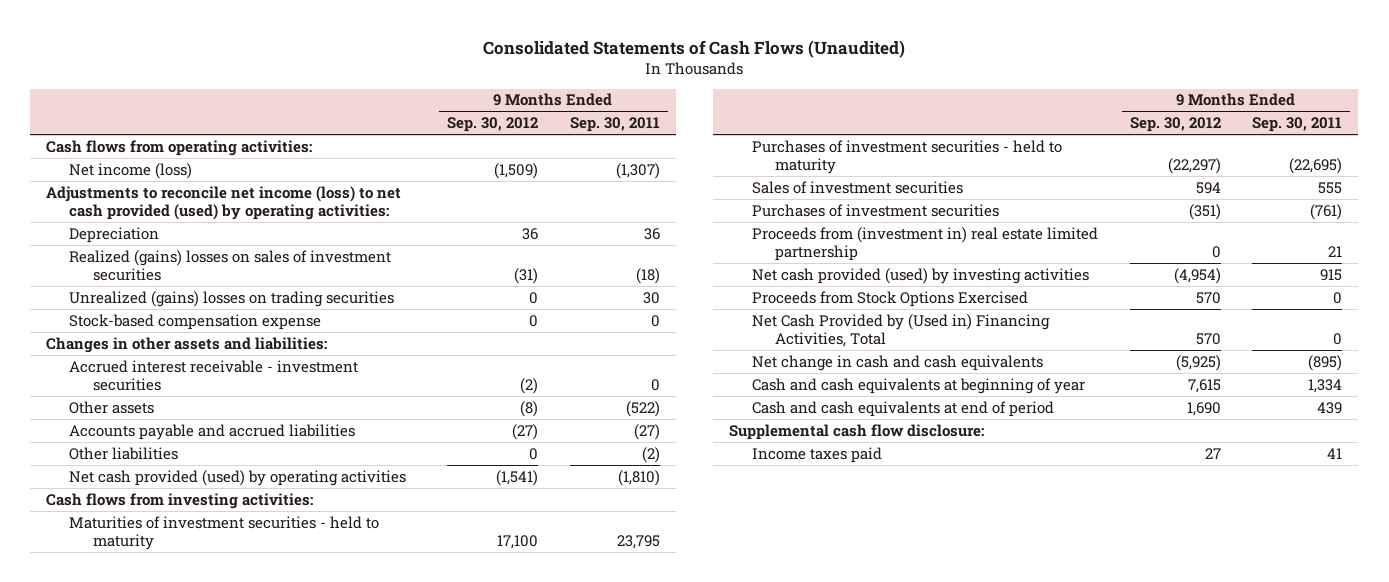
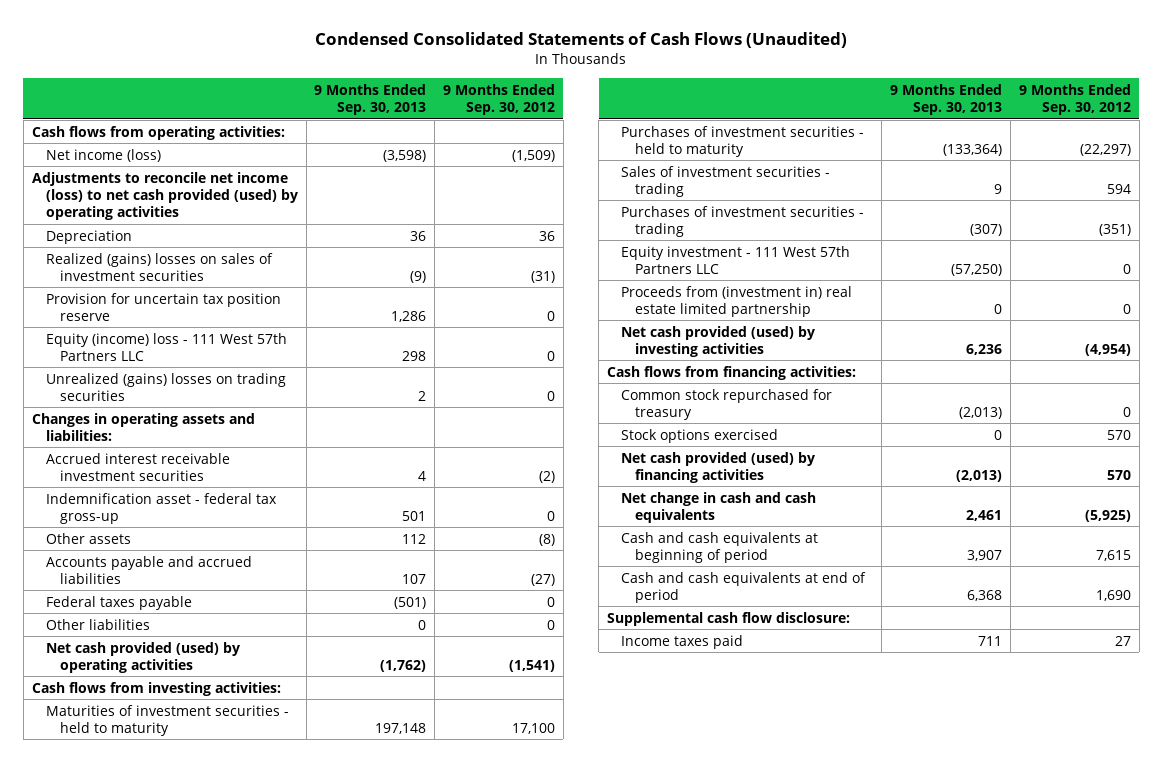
[483,39,906,58] Consolidated Statements of Cash Flows (Unaudited) -> [315,32,848,49] Condensed Consolidated Statements of Cash Flows (Unaudited)
[569,117,660,133] Sep. 30, 2011 -> none
none -> [314,84,427,116] 9 Months Ended Sep. 30, 2013
[46,185,402,220] Adjustments to reconcile net income (loss) to net cash provided (used) by operating activities: -> [31,171,298,220] Adjustments to reconcile net income (loss) to net cash provided (used) by operating activities
none -> [45,292,281,321] Provision for uncertain tax position reserve
none -> [45,332,287,361] Equity (income) loss - 111 West 57th Partners LLC
[69,313,322,330] Stock-based compensation expense -> none
[46,336,328,353] Changes in other assets and liabilities: -> [31,412,255,441] Changes in operating assets and liabilities:
[69,359,359,391] Accrued interest receivable - investment securities -> [45,452,230,481] Accrued interest receivable investment securities
none -> [45,492,277,524] Indemnification asset - federal tax gross-up
none -> [45,595,192,610] Federal taxes payable
[751,180,963,194] Sales of investment securities -> [621,165,831,197] Sales of investment securities - trading
[751,203,999,217] Purchases of investment securities -> [621,205,865,237] Purchases of investment securities - trading
none -> [621,245,851,274] Equity investment - 111 West 57th Partners LLC
none -> [607,365,857,380] Cash flows from financing activities:
none -> [621,388,833,420] Common stock repurchased for treasury
[751,290,1028,307] Proceeds from Stock Options Exercised -> [621,428,779,443] Stock options exercised
[751,313,1050,347] Net Cash Provided by (Used in) Financing Activities, Total -> [621,451,816,483] Net cash provided (used) by financing activities
[751,377,1085,394] Cash and cash equivalents at beginning of year -> [621,531,819,563] Cash and cash equivalents at beginning of period

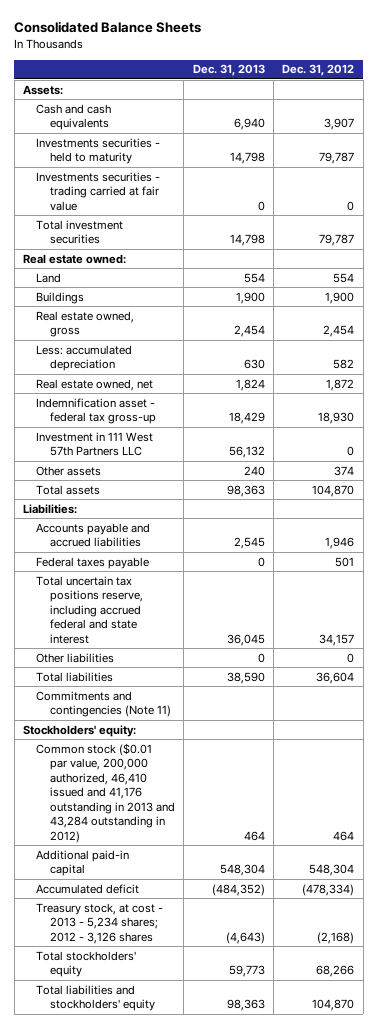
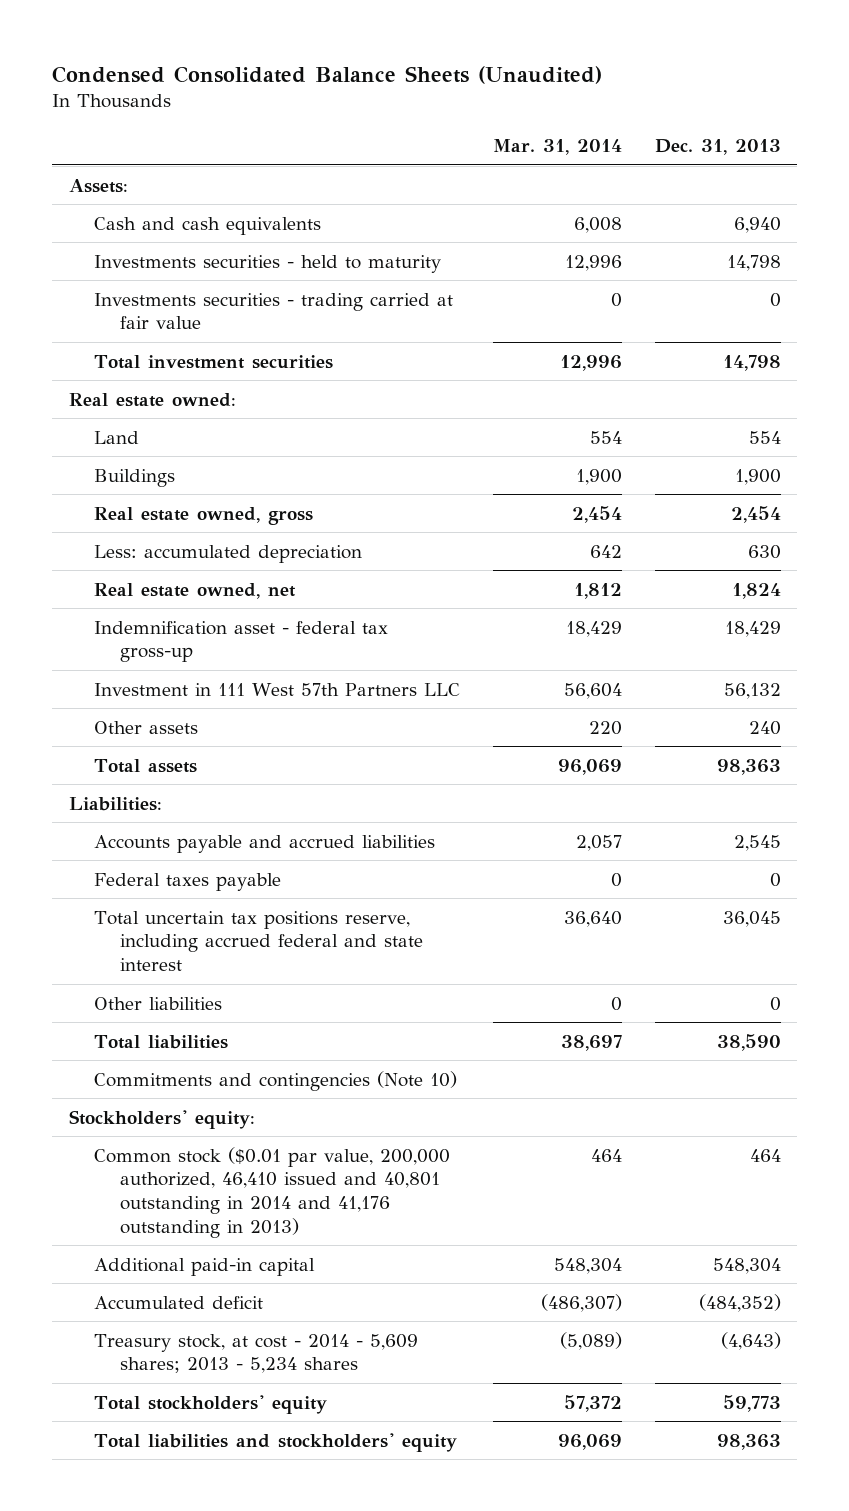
[14,21,202,34] Consolidated Balance Sheets -> [52,65,603,84] Condensed Consolidated Balance Sheets (Unaudited)
[282,64,355,77] Dec. 31, 2012 -> none
none -> [492,139,622,156] Mar. 31, 2014
[36,690,172,718] Commitments and contingencies (Note 11) -> [94,1070,458,1091] Commitments and contingencies (Note 10)
[36,742,176,844] Common stock ($0.01 par value, 200,000 authorized, 46,410 issued and 41,176 outstanding in 2013 and 43,284 outstanding in 2012) -> [94,1146,451,1238] Common stock ($0.01 par value, 200,000 authorized, 46,410 issued and 40,801 outstanding in 2014 and 41,176 outstanding in 2013)
[36,902,164,944] Treasury stock, at cost - 2013 - 5,234 shares; 2012 - 3,126 shares -> [94,1333,419,1374] Treasury stock, at cost - 2014 - 5,609 shares; 2013 - 5,234 shares

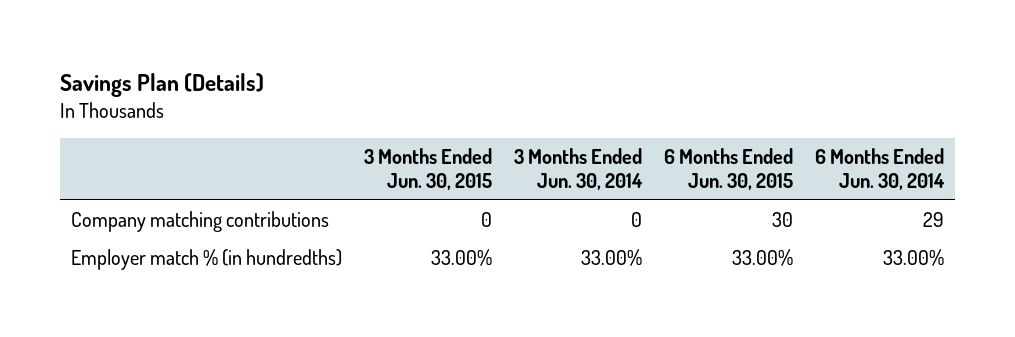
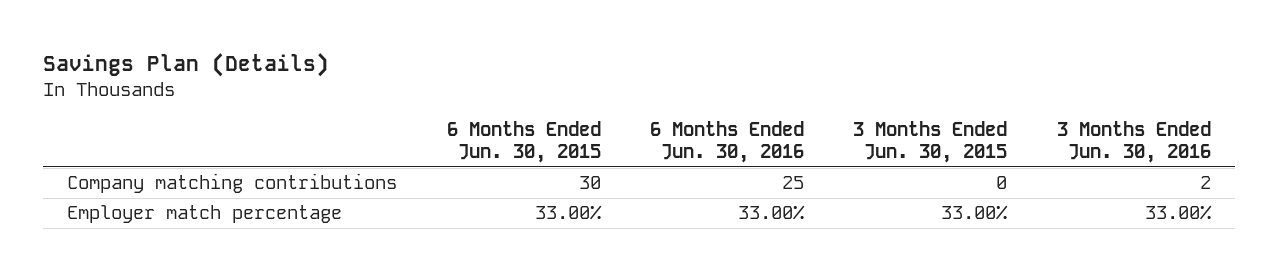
[513,147,643,190] 3 Months Ended Jun. 30, 2014 -> none
[814,147,945,190] 6 Months Ended Jun. 30, 2014 -> none
none -> [649,120,804,164] 6 Months Ended Jun. 30, 2016
none -> [1056,120,1211,164] 3 Months Ended Jun. 30, 2016
[71,249,343,271] Employer match % (in hundredths) -> [67,205,343,224] Employer match percentage

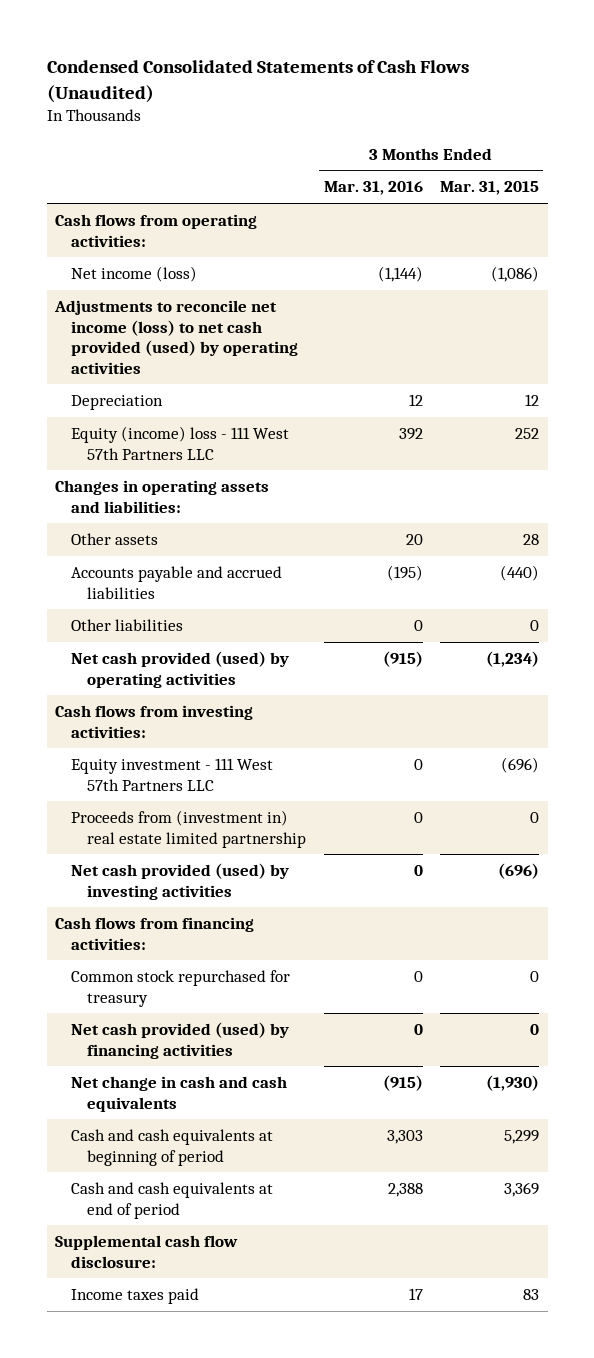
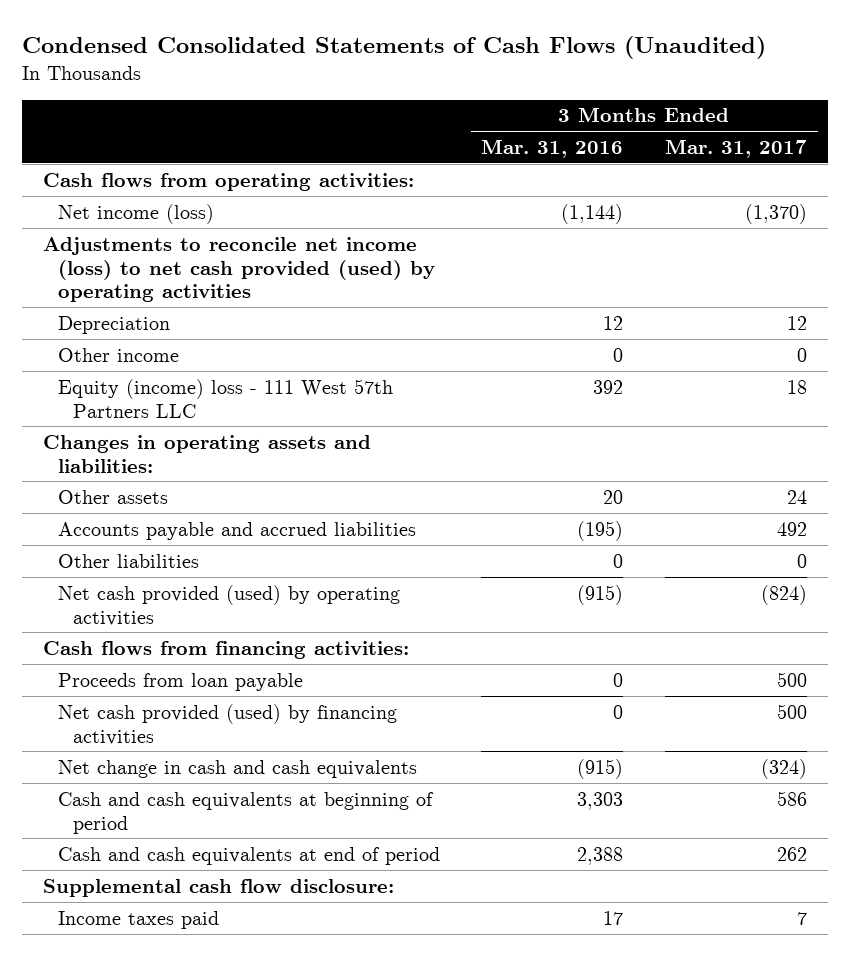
[440,181,540,196] Mar. 31, 2015 -> none
none -> [665,138,808,158] Mar. 31, 2017
none -> [57,347,179,362] Other income
[55,704,254,738] Cash flows from investing activities: -> none
[71,757,274,791] Equity investment - 111 West 57th Partners LLC -> none
[71,809,307,848] Proceeds from (investment in) real estate limited partnership -> none
[71,862,290,900] Net cash provided (used) by investing activities -> none
[71,969,291,1007] Common stock repurchased for treasury -> none
none -> [57,672,303,691] Proceeds from loan payable

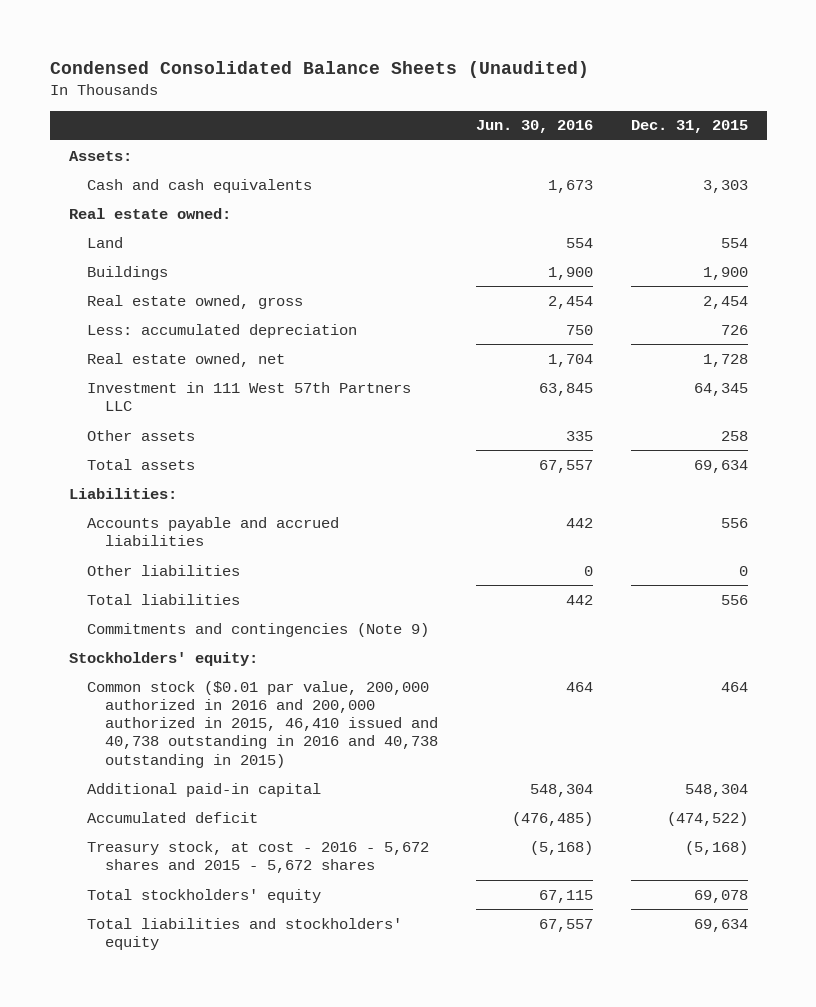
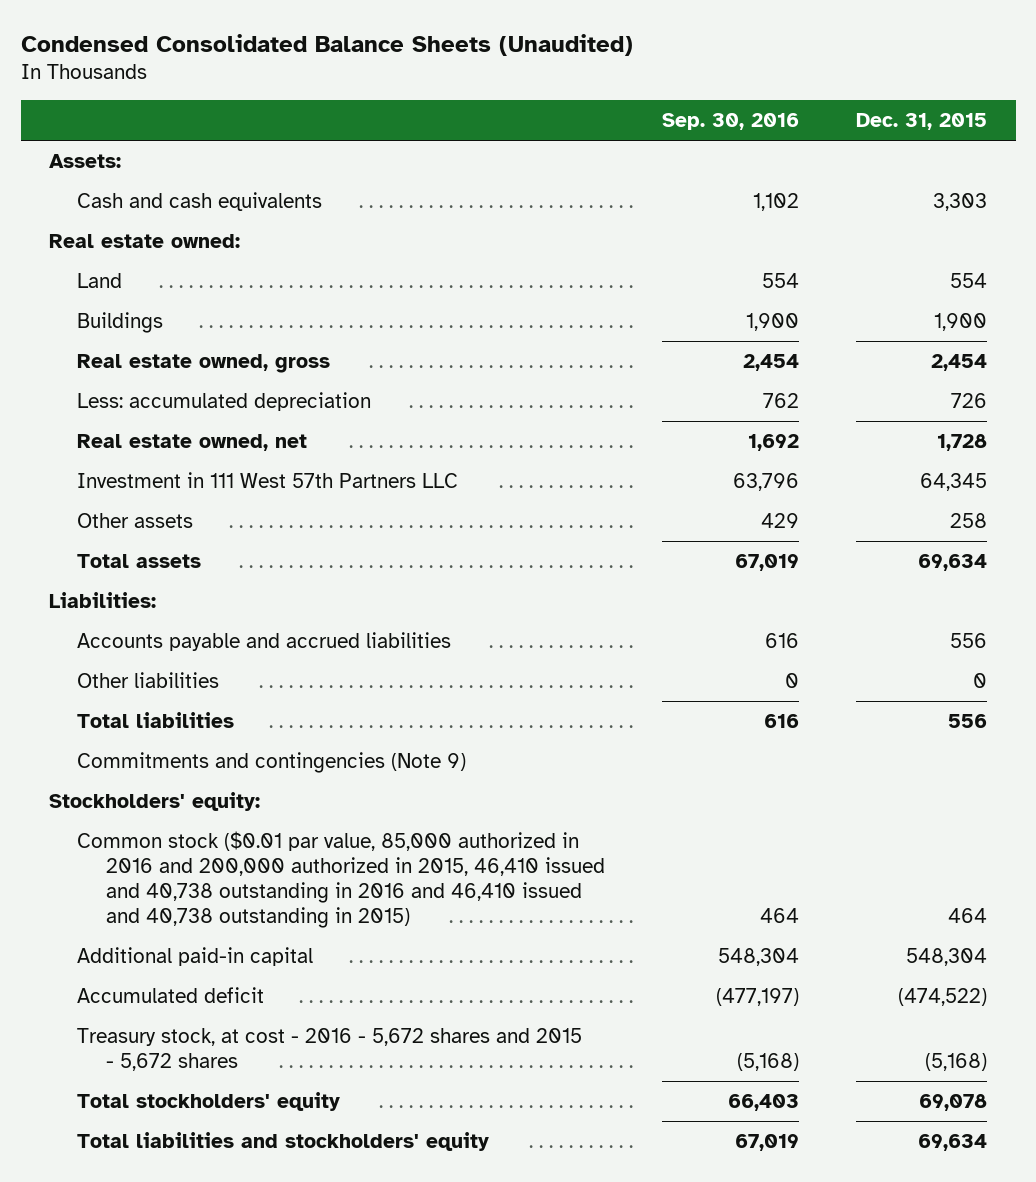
[475,120,593,134] Jun. 30, 2016 -> none
none -> [661,112,799,130] Sep. 30, 2016
[86,680,438,768] Common stock ($0.01 par value, 200,000 authorized in 2016 and 200,000 authorized in 2015, 46,410 issued and 40,738 outstanding in 2016 and 40,738 outstanding in 2015) -> [77,831,605,928] Common stock ($0.01 par value, 85,000 authorized in 2016 and 200,000 authorized in 2015, 46,410 issued and 40,738 outstanding in 2016 and 46,410 issued and 40,738 outstanding in 2015)

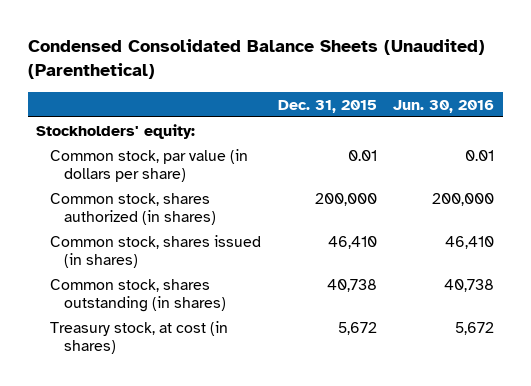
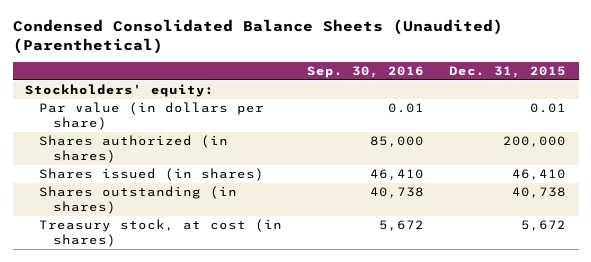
[393,99,495,113] Jun. 30, 2016 -> none
none -> [307,66,425,79] Sep. 30, 2016
[50,148,249,182] Common stock, par value (in dollars per share) -> [38,102,264,130] Par value (in dollars per share)
[50,192,216,225] Common stock, shares authorized (in shares) -> [38,135,228,163] Shares authorized (in shares)
[50,234,262,268] Common stock, shares issued (in shares) -> [38,168,264,182] Shares issued (in shares)
[50,278,226,312] Common stock, shares outstanding (in shares) -> [38,186,237,214] Shares outstanding (in shares)

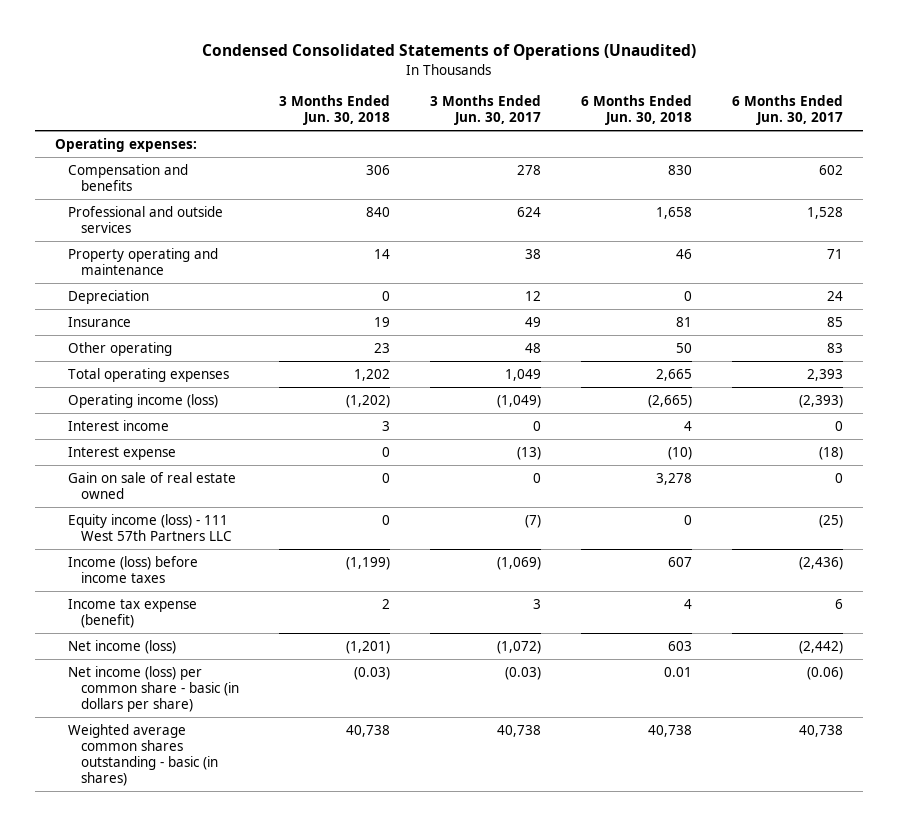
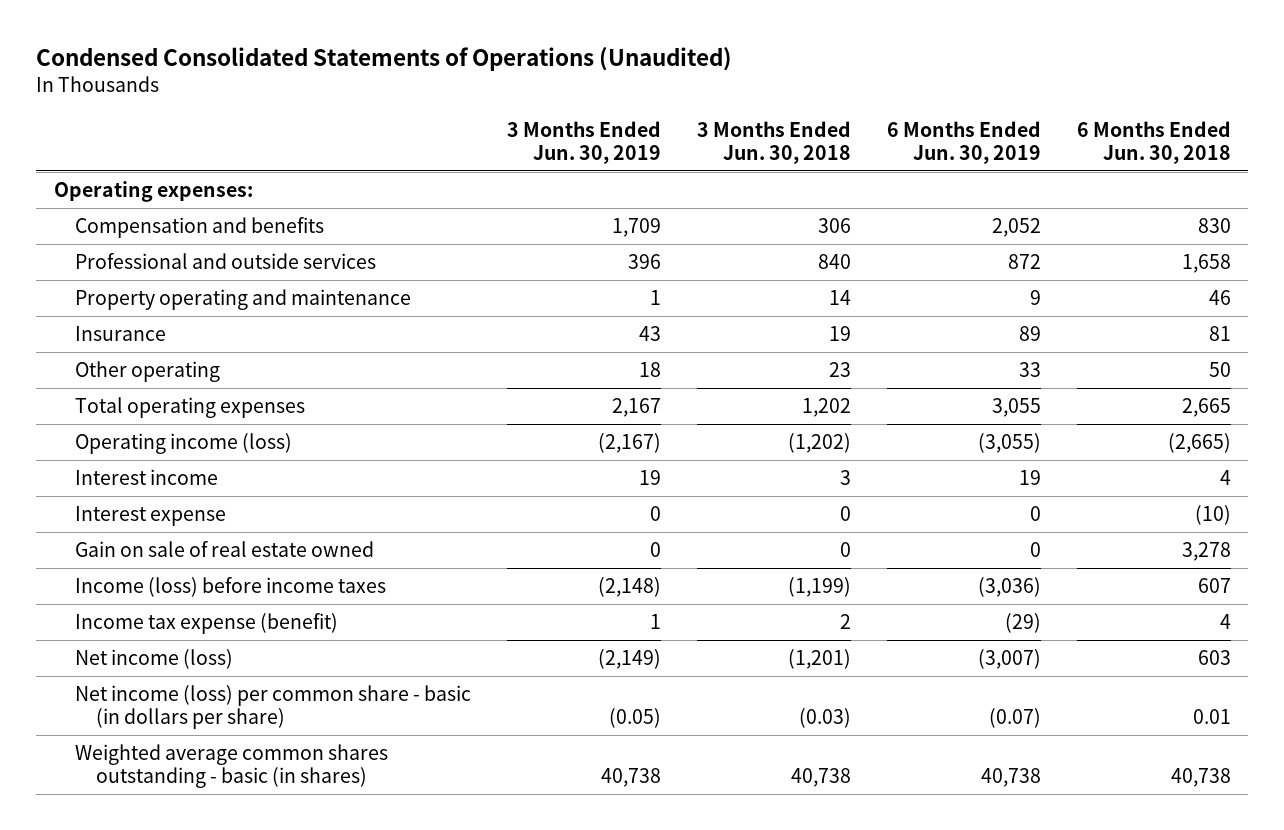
[430,95,542,126] 3 Months Ended Jun. 30, 2017 -> none
[731,95,843,126] 6 Months Ended Jun. 30, 2017 -> none
none -> [506,120,661,165] 3 Months Ended Jun. 30, 2019
none -> [886,120,1041,165] 6 Months Ended Jun. 30, 2019
[68,289,150,304] Depreciation -> none
[68,513,233,541] Equity income (loss) - 111 West 57th Partners LLC -> none

